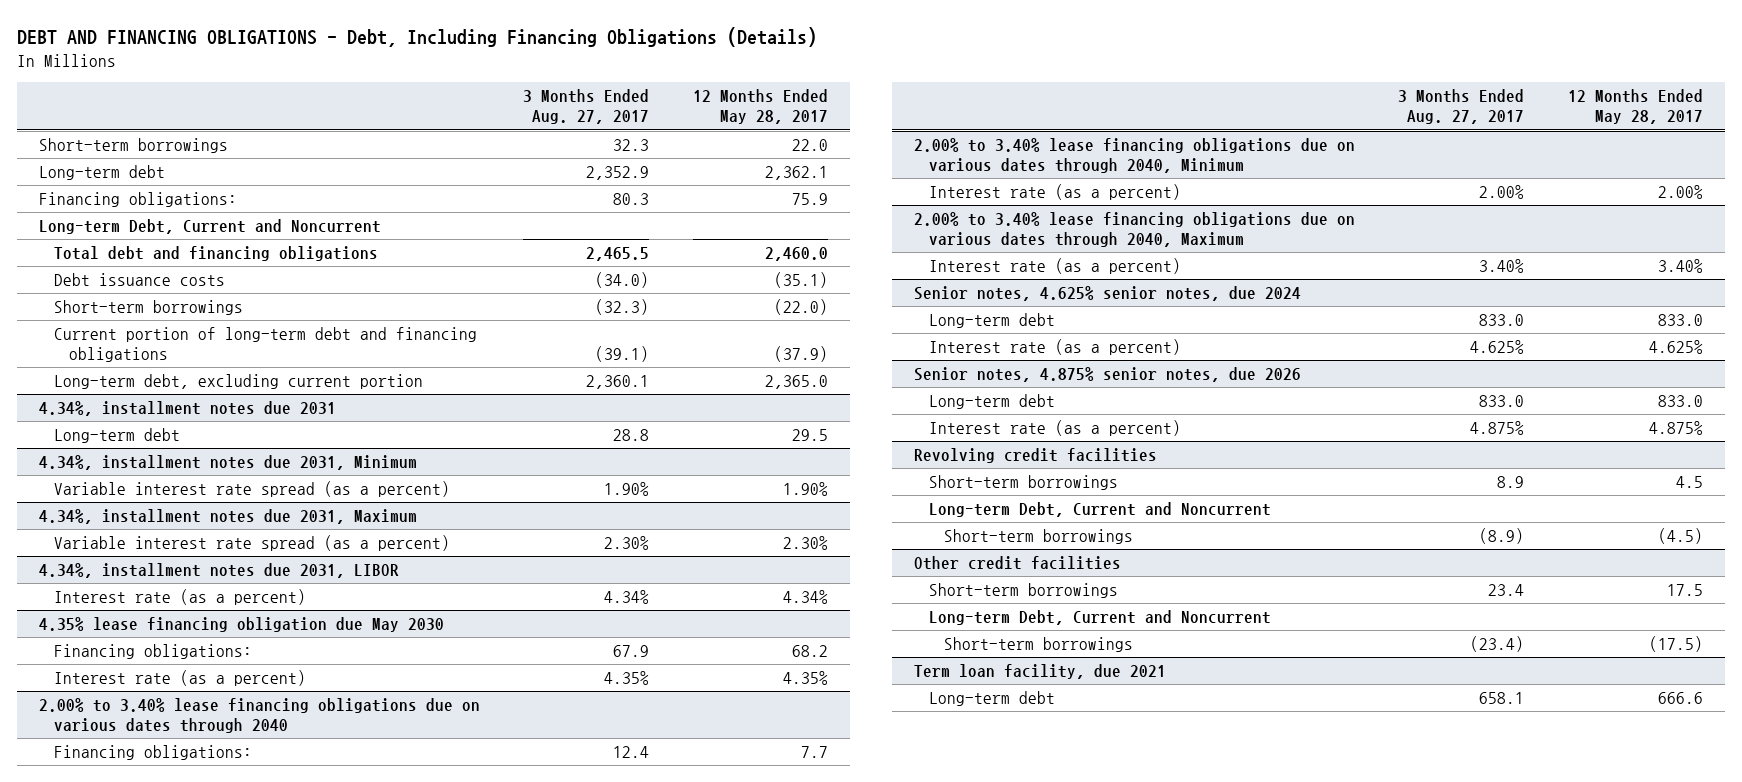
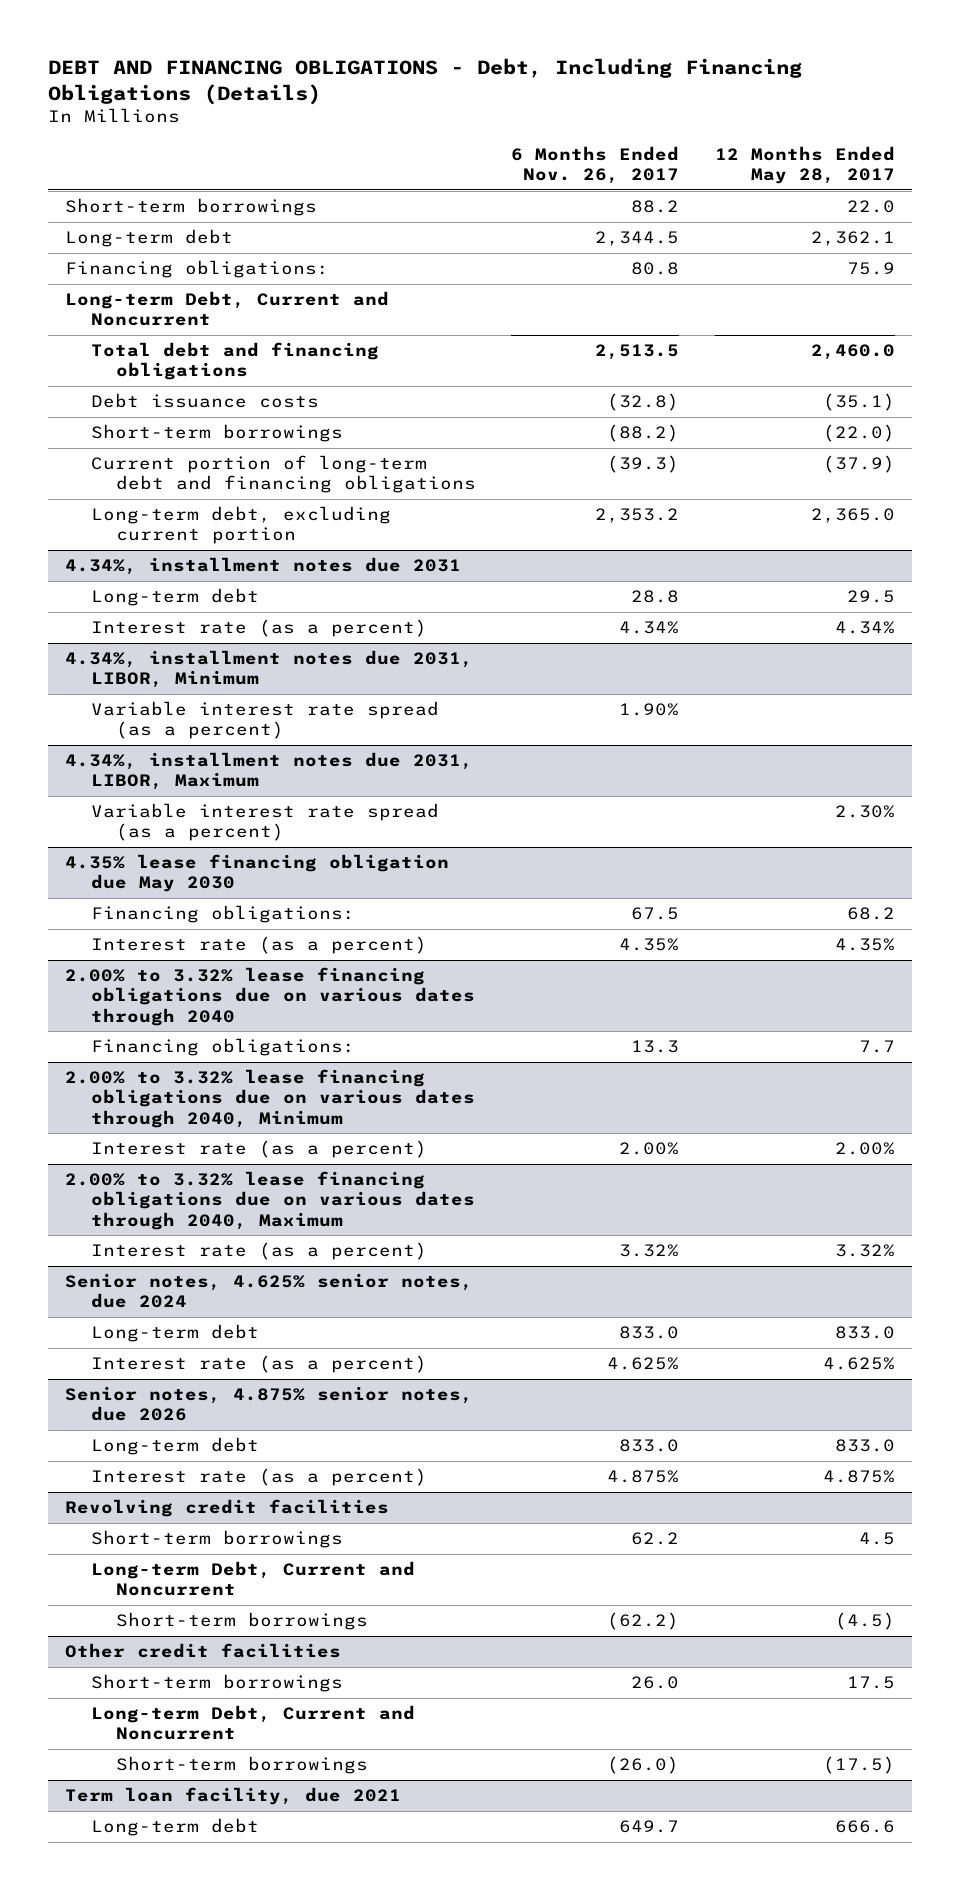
[523,89,650,125] 3 Months Ended Aug. 27, 2017 -> none
none -> [511,145,680,185] 6 Months Ended Nov. 26, 2017
[38,455,417,471] 4.34%, installment notes due 2031, Minimum -> none
[53,481,450,498] Variable interest rate spread (as a percent) -> none
[38,509,417,525] 4.34%, installment notes due 2031, Maximum -> none
[53,535,450,552] Variable interest rate spread (as a percent) -> none
[38,563,399,579] 4.34%, installment notes due 2031, LIBOR -> none
none -> [65,650,474,689] 4.34%, installment notes due 2031, LIBOR, Minimum
none -> [90,701,439,740] Variable interest rate spread (as a percent)
none -> [65,752,474,791] 4.34%, installment notes due 2031, LIBOR, Maximum
none -> [90,803,439,842] Variable interest rate spread (as a percent)
[38,698,480,733] 2.00% to 3.40% lease financing obligations due on various dates through 2040 -> [65,967,475,1026] 2.00% to 3.32% lease financing obligations due on various dates through 2040
[913,138,1355,173] 2.00% to 3.40% lease financing obligations due on various dates through 2040, Minimum -> [65,1069,475,1128] 2.00% to 3.32% lease financing obligations due on various dates through 2040, Minimum
[913,212,1355,247] 2.00% to 3.40% lease financing obligations due on various dates through 2040, Maximum -> [65,1171,475,1230] 2.00% to 3.32% lease financing obligations due on various dates through 2040, Maximum
[1658,259,1704,274] 3.40% -> [834,1244,895,1258] 3.32%

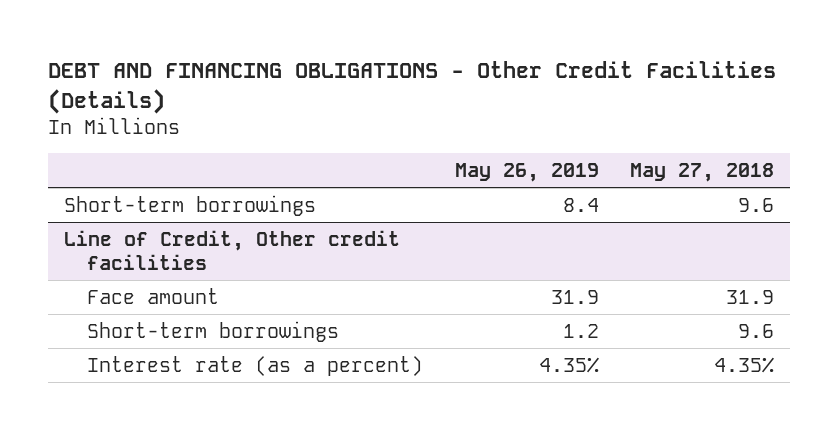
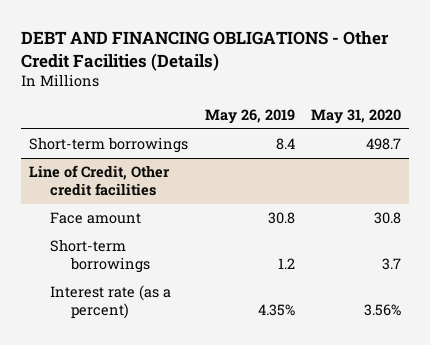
[630,163,775,183] May 27, 2018 -> none
none -> [310,109,401,125] May 31, 2020
[550,289,599,304] 31.9 -> [267,212,295,225] 30.8

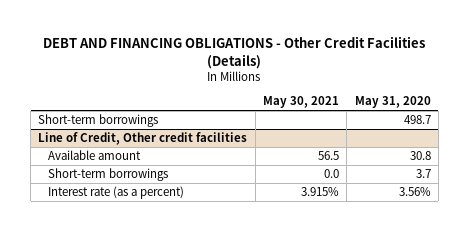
[204,109,295,125] May 26, 2019 -> none
none -> [262,96,339,109] May 30, 2021
[49,212,141,225] Face amount -> none
none -> [47,150,141,161] Available amount

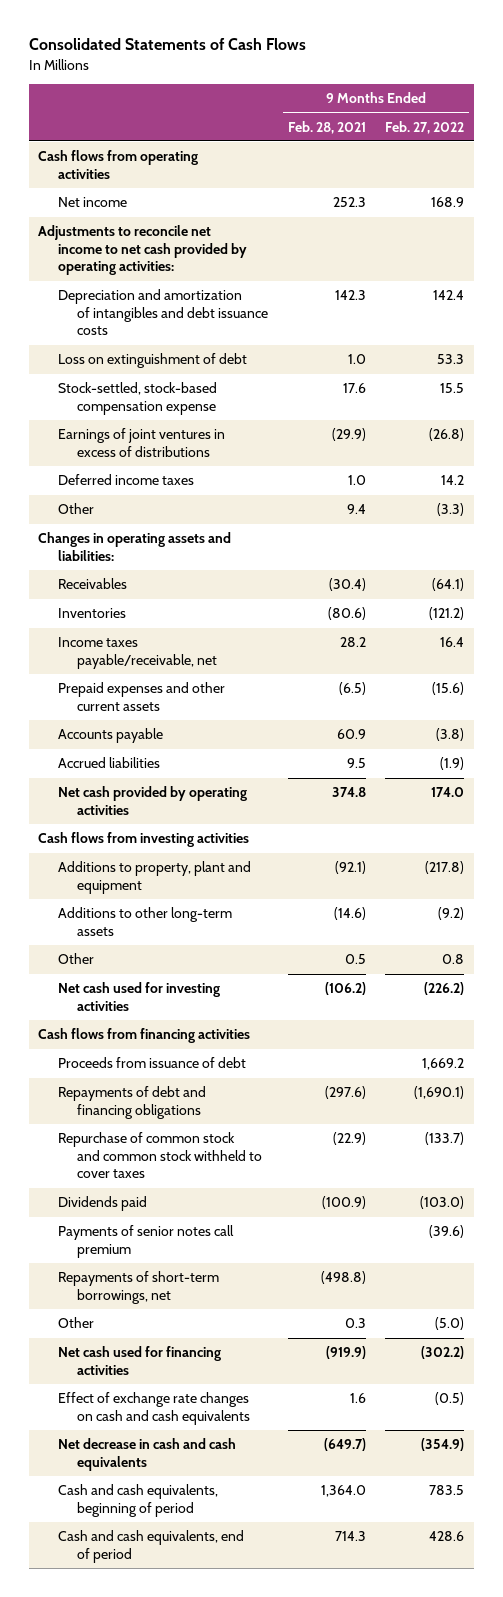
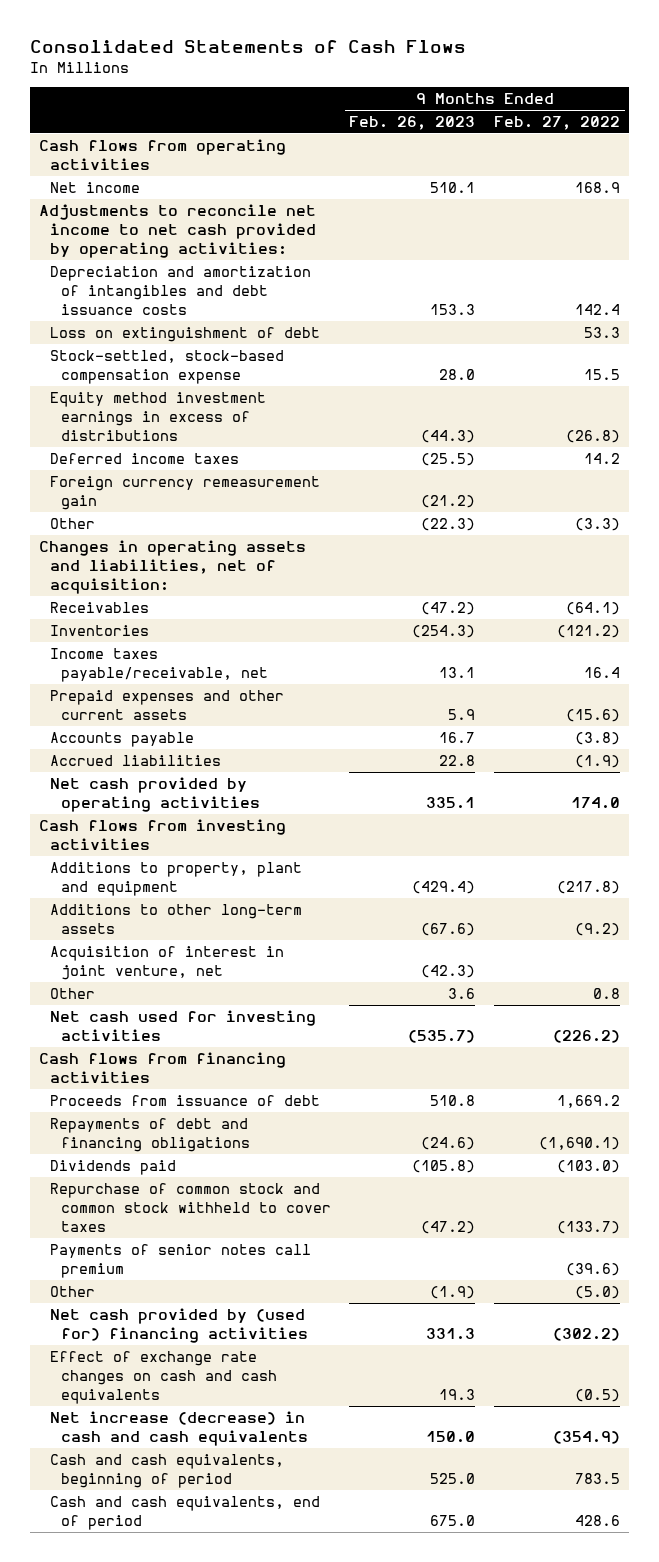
[287,120,366,134] Feb. 28, 2021 -> none
none -> [349,116,476,131] Feb. 26, 2023
[57,428,225,457] Earnings of joint ventures in excess of distributions -> [50,391,267,441] Equity method investment earnings in excess of distributions
none -> [50,475,321,510] Foreign currency remeasurement gain
[38,532,232,561] Changes in operating assets and liabilities: -> [39,539,307,594] Changes in operating assets and liabilities, net of acquisition:
none -> [50,945,285,980] Acquisition of interest in joint venture, net
[57,1132,263,1179] Repurchase of common stock and common stock withheld to cover taxes -> [50,1182,331,1232] Repurchase of common stock and common stock withheld to cover taxes
[57,1271,219,1304] Repayments of short-term borrowings, net -> none
[57,1346,221,1375] Net cash used for financing activities -> [50,1307,308,1343] Net cash provided by (used for) financing activities
[57,1438,236,1471] Net decrease in cash and cash equivalents -> [50,1410,308,1446] Net increase (decrease) in cash and cash equivalents

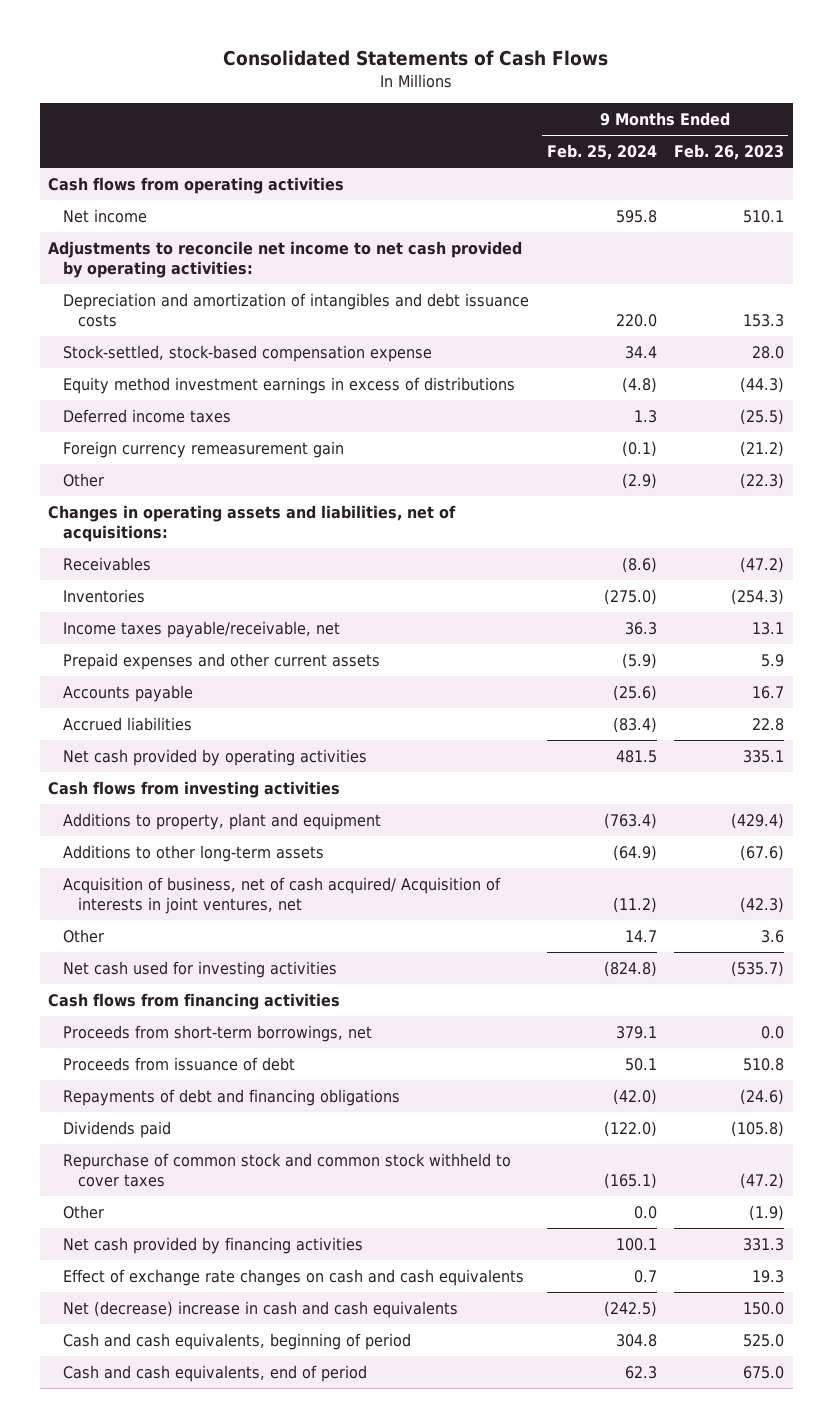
[493,116,620,131] Feb. 27, 2022 -> none
none -> [546,144,657,161] Feb. 25, 2024
[50,326,321,342] Loss on extinguishment of debt -> none
[39,539,307,594] Changes in operating assets and liabilities, net of acquisition: -> [48,505,457,542] Changes in operating assets and liabilities, net of acquisitions:
[50,945,285,980] Acquisition of interest in joint venture, net -> [63,877,502,914] Acquisition of business, net of cash acquired/ Acquisition of interests in joint ventures, net
none -> [63,1025,373,1043] Proceeds from short-term borrowings, net
[50,1243,312,1278] Payments of senior notes call premium -> none
[50,1307,308,1343] Net cash provided by (used for) financing activities -> [63,1237,364,1255] Net cash provided by financing activities
[50,1410,308,1446] Net increase (decrease) in cash and cash equivalents -> [63,1301,459,1319] Net (decrease) increase in cash and cash equivalents

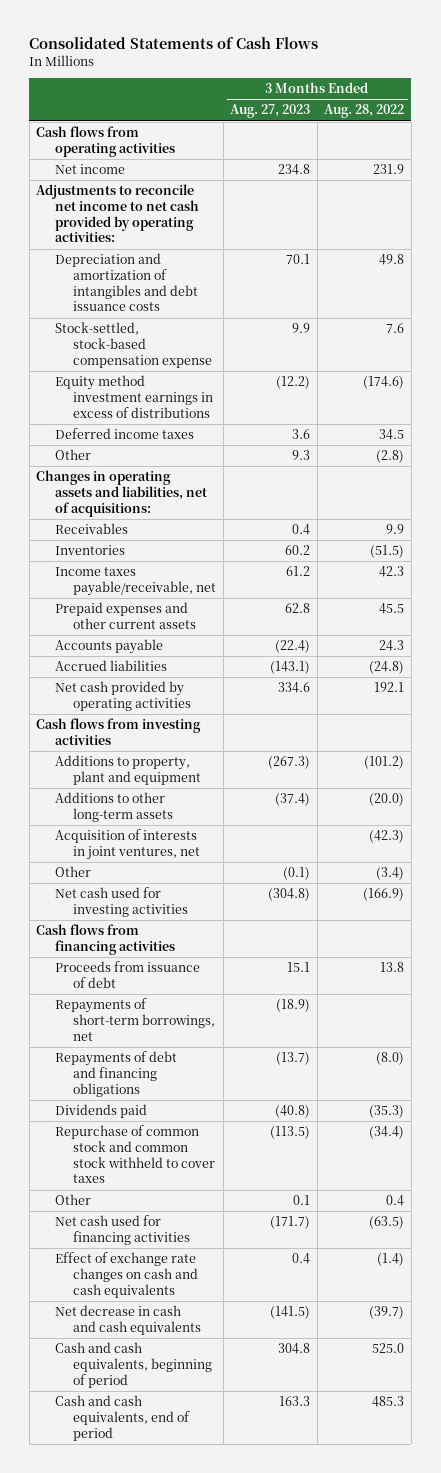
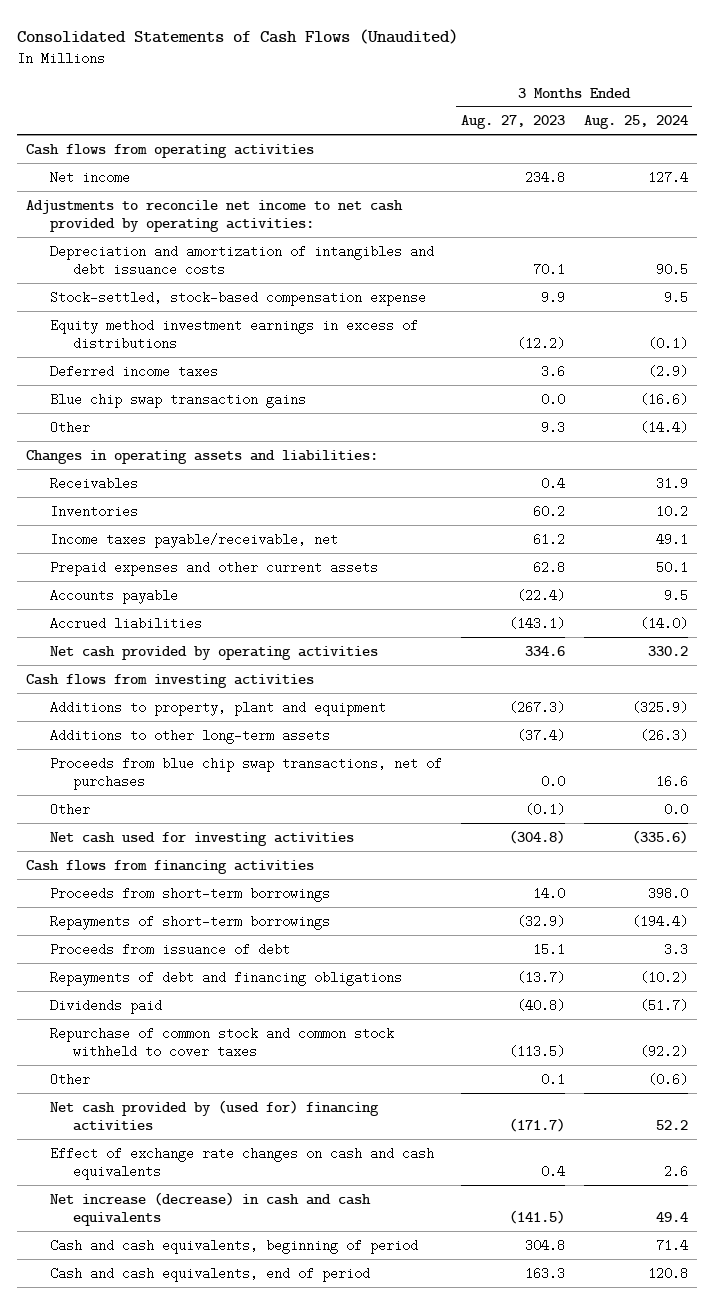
[29,36,319,49] Consolidated Statements of Cash Flows -> [17,28,459,44] Consolidated Statements of Cash Flows (Unaudited)
[324,104,405,119] Aug. 28, 2022 -> none
none -> [583,115,688,130] Aug. 25, 2024
none -> [49,392,306,408] Blue chip swap transaction gains
[36,470,207,517] Changes in operating assets and liabilities, net of acquisitions: -> [26,449,379,464] Changes in operating assets and liabilities:
[54,829,201,860] Acquisition of interests in joint ventures, net -> none
none -> [49,756,442,791] Proceeds from blue chip swap transactions, net of purchases
none -> [49,886,330,902] Proceeds from short-term borrowings
none -> [49,914,330,930] Repayments of short-term borrowings
[54,998,216,1041] Repayments of short-term borrowings, net -> none
[54,1215,191,1245] Net cash used for financing activities -> [49,1099,379,1132] Net cash provided by (used for) financing activities
[54,1305,202,1335] Net decrease in cash and cash equivalents -> [49,1191,371,1227] Net increase (decrease) in cash and cash equivalents

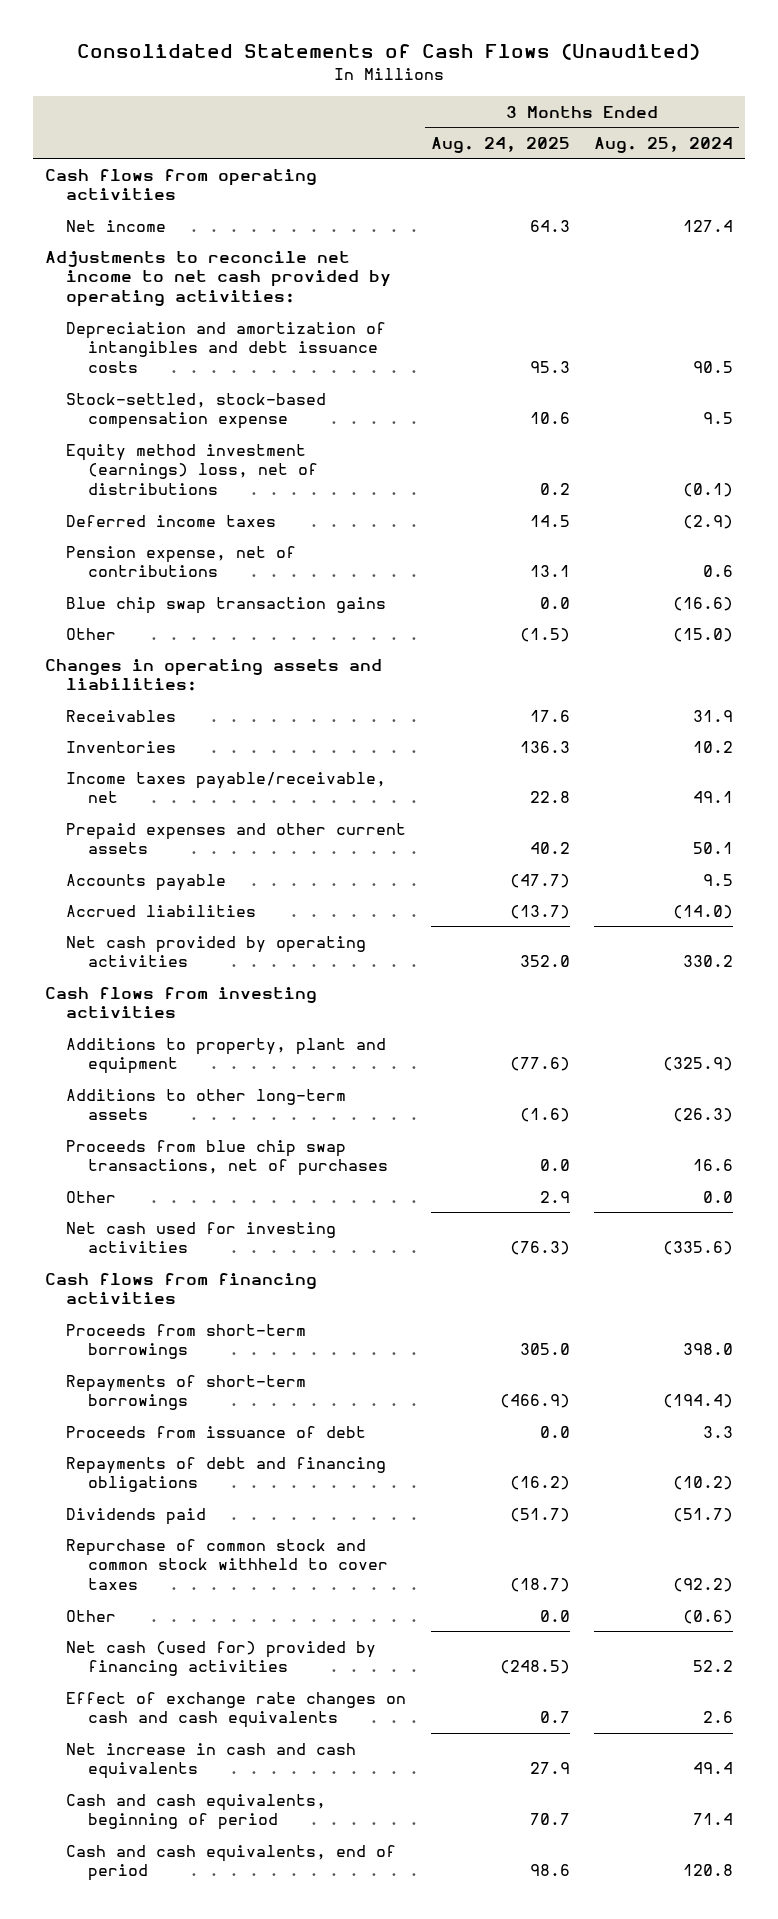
[460,115,565,130] Aug. 27, 2023 -> none
none -> [430,136,570,153] Aug. 24, 2025
[49,318,418,351] Equity method investment earnings in excess of distributions -> [66,443,318,496] Equity method investment (earnings) loss, net of distributions
none -> [66,545,297,578] Pension expense, net of contributions
[639,420,688,434] (14.4) -> [673,627,734,642] (15.0)
[49,1099,379,1132] Net cash provided by (used for) financing activities -> [66,1640,377,1677] Net cash (used for) provided by financing activities
[49,1191,371,1227] Net increase (decrease) in cash and cash equivalents -> [66,1742,357,1780] Net increase in cash and cash equivalents

